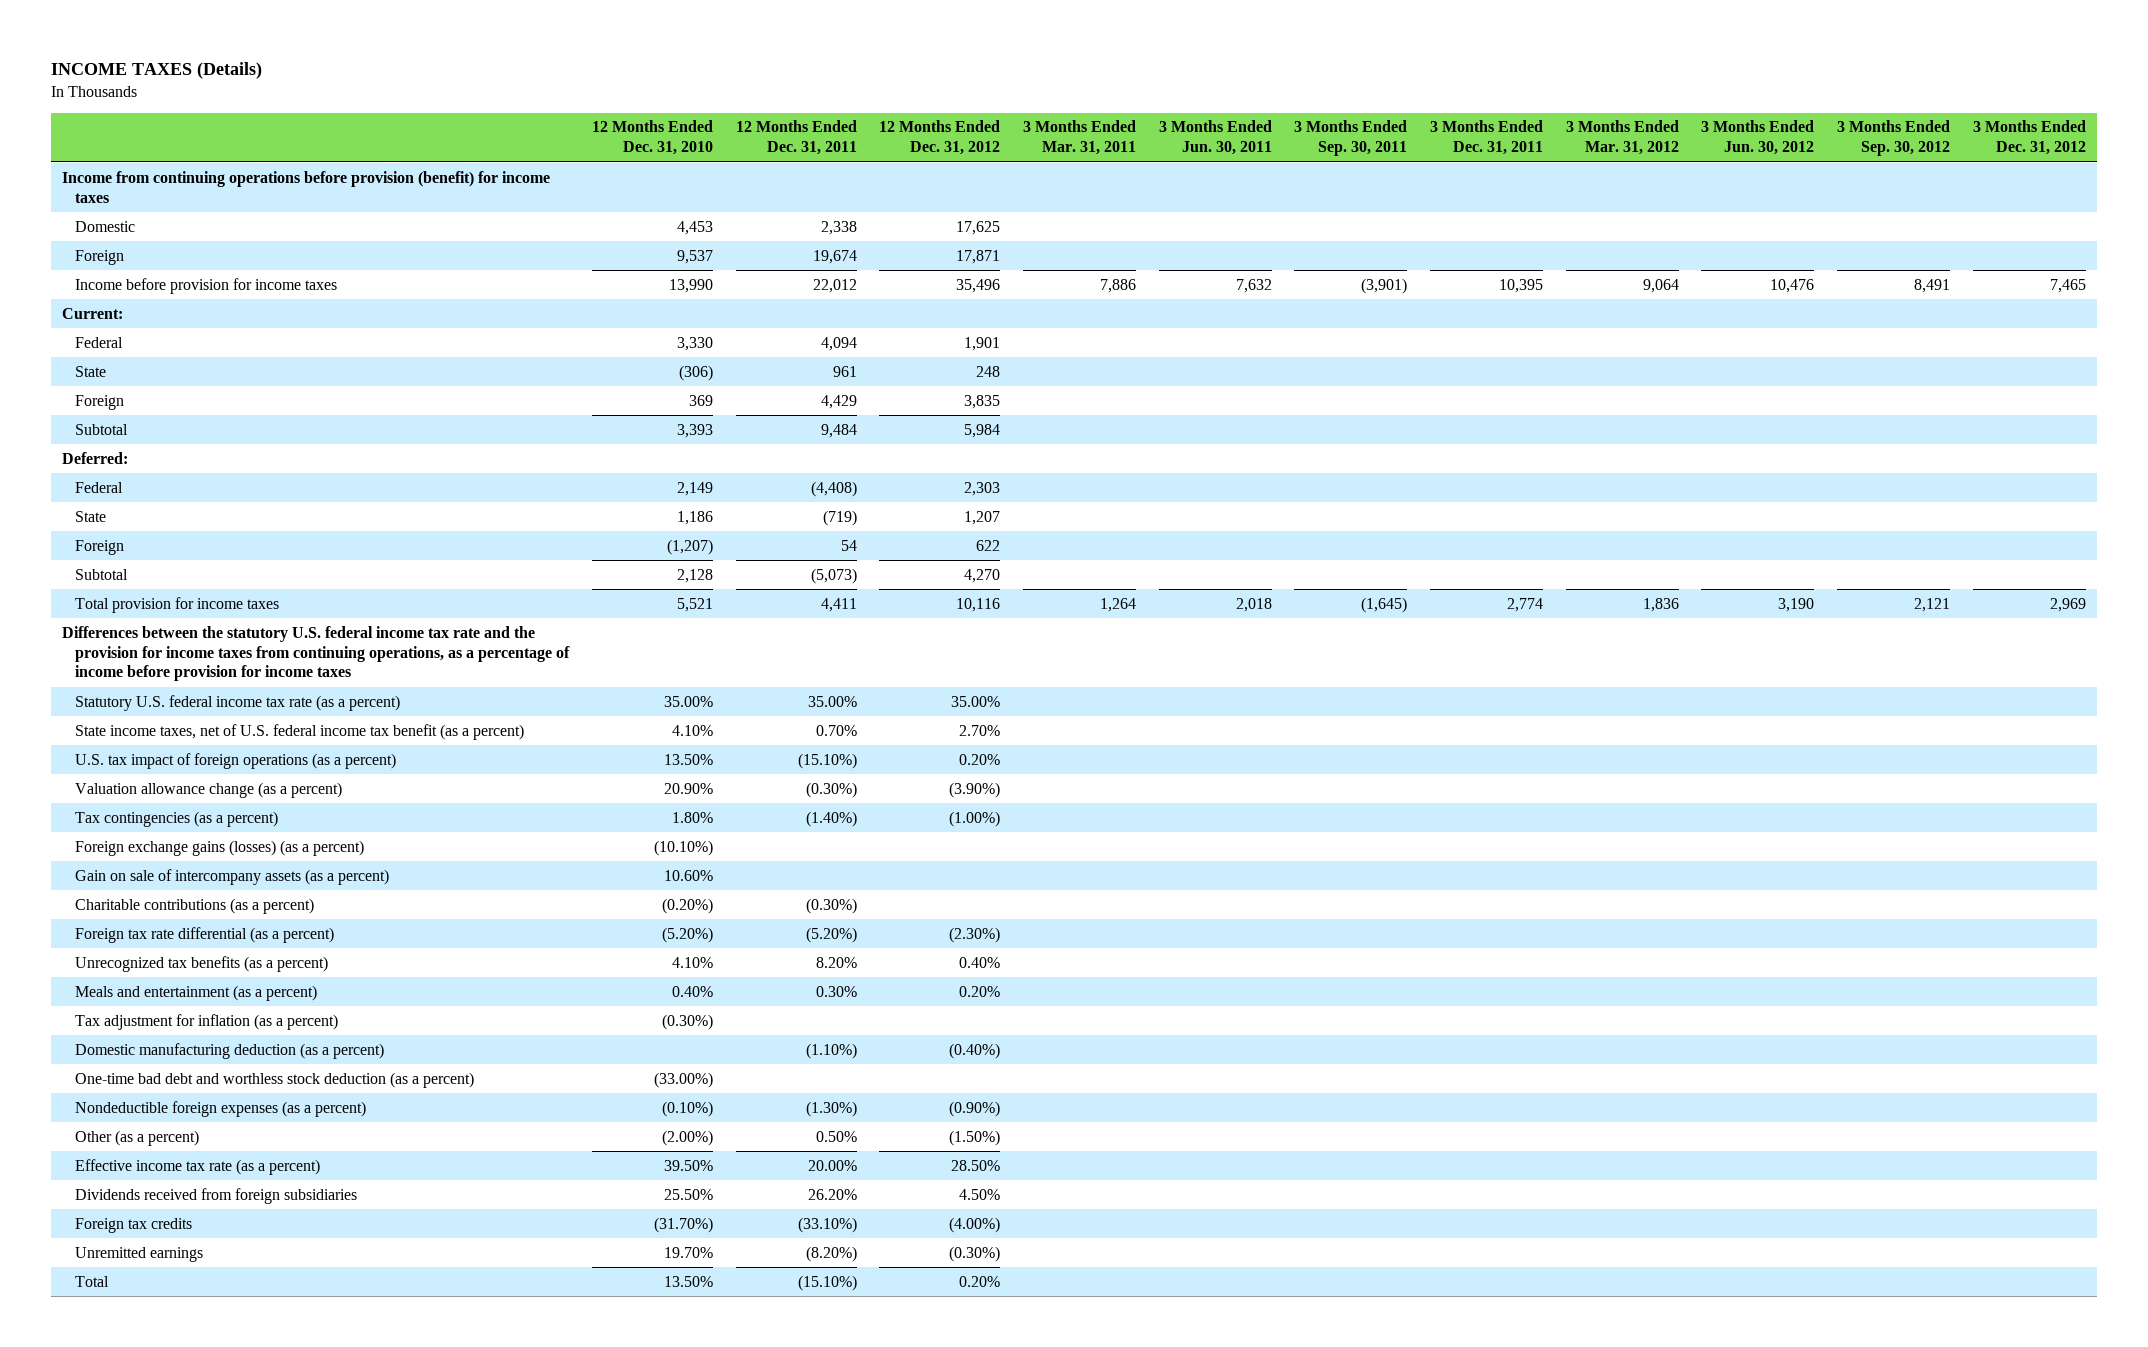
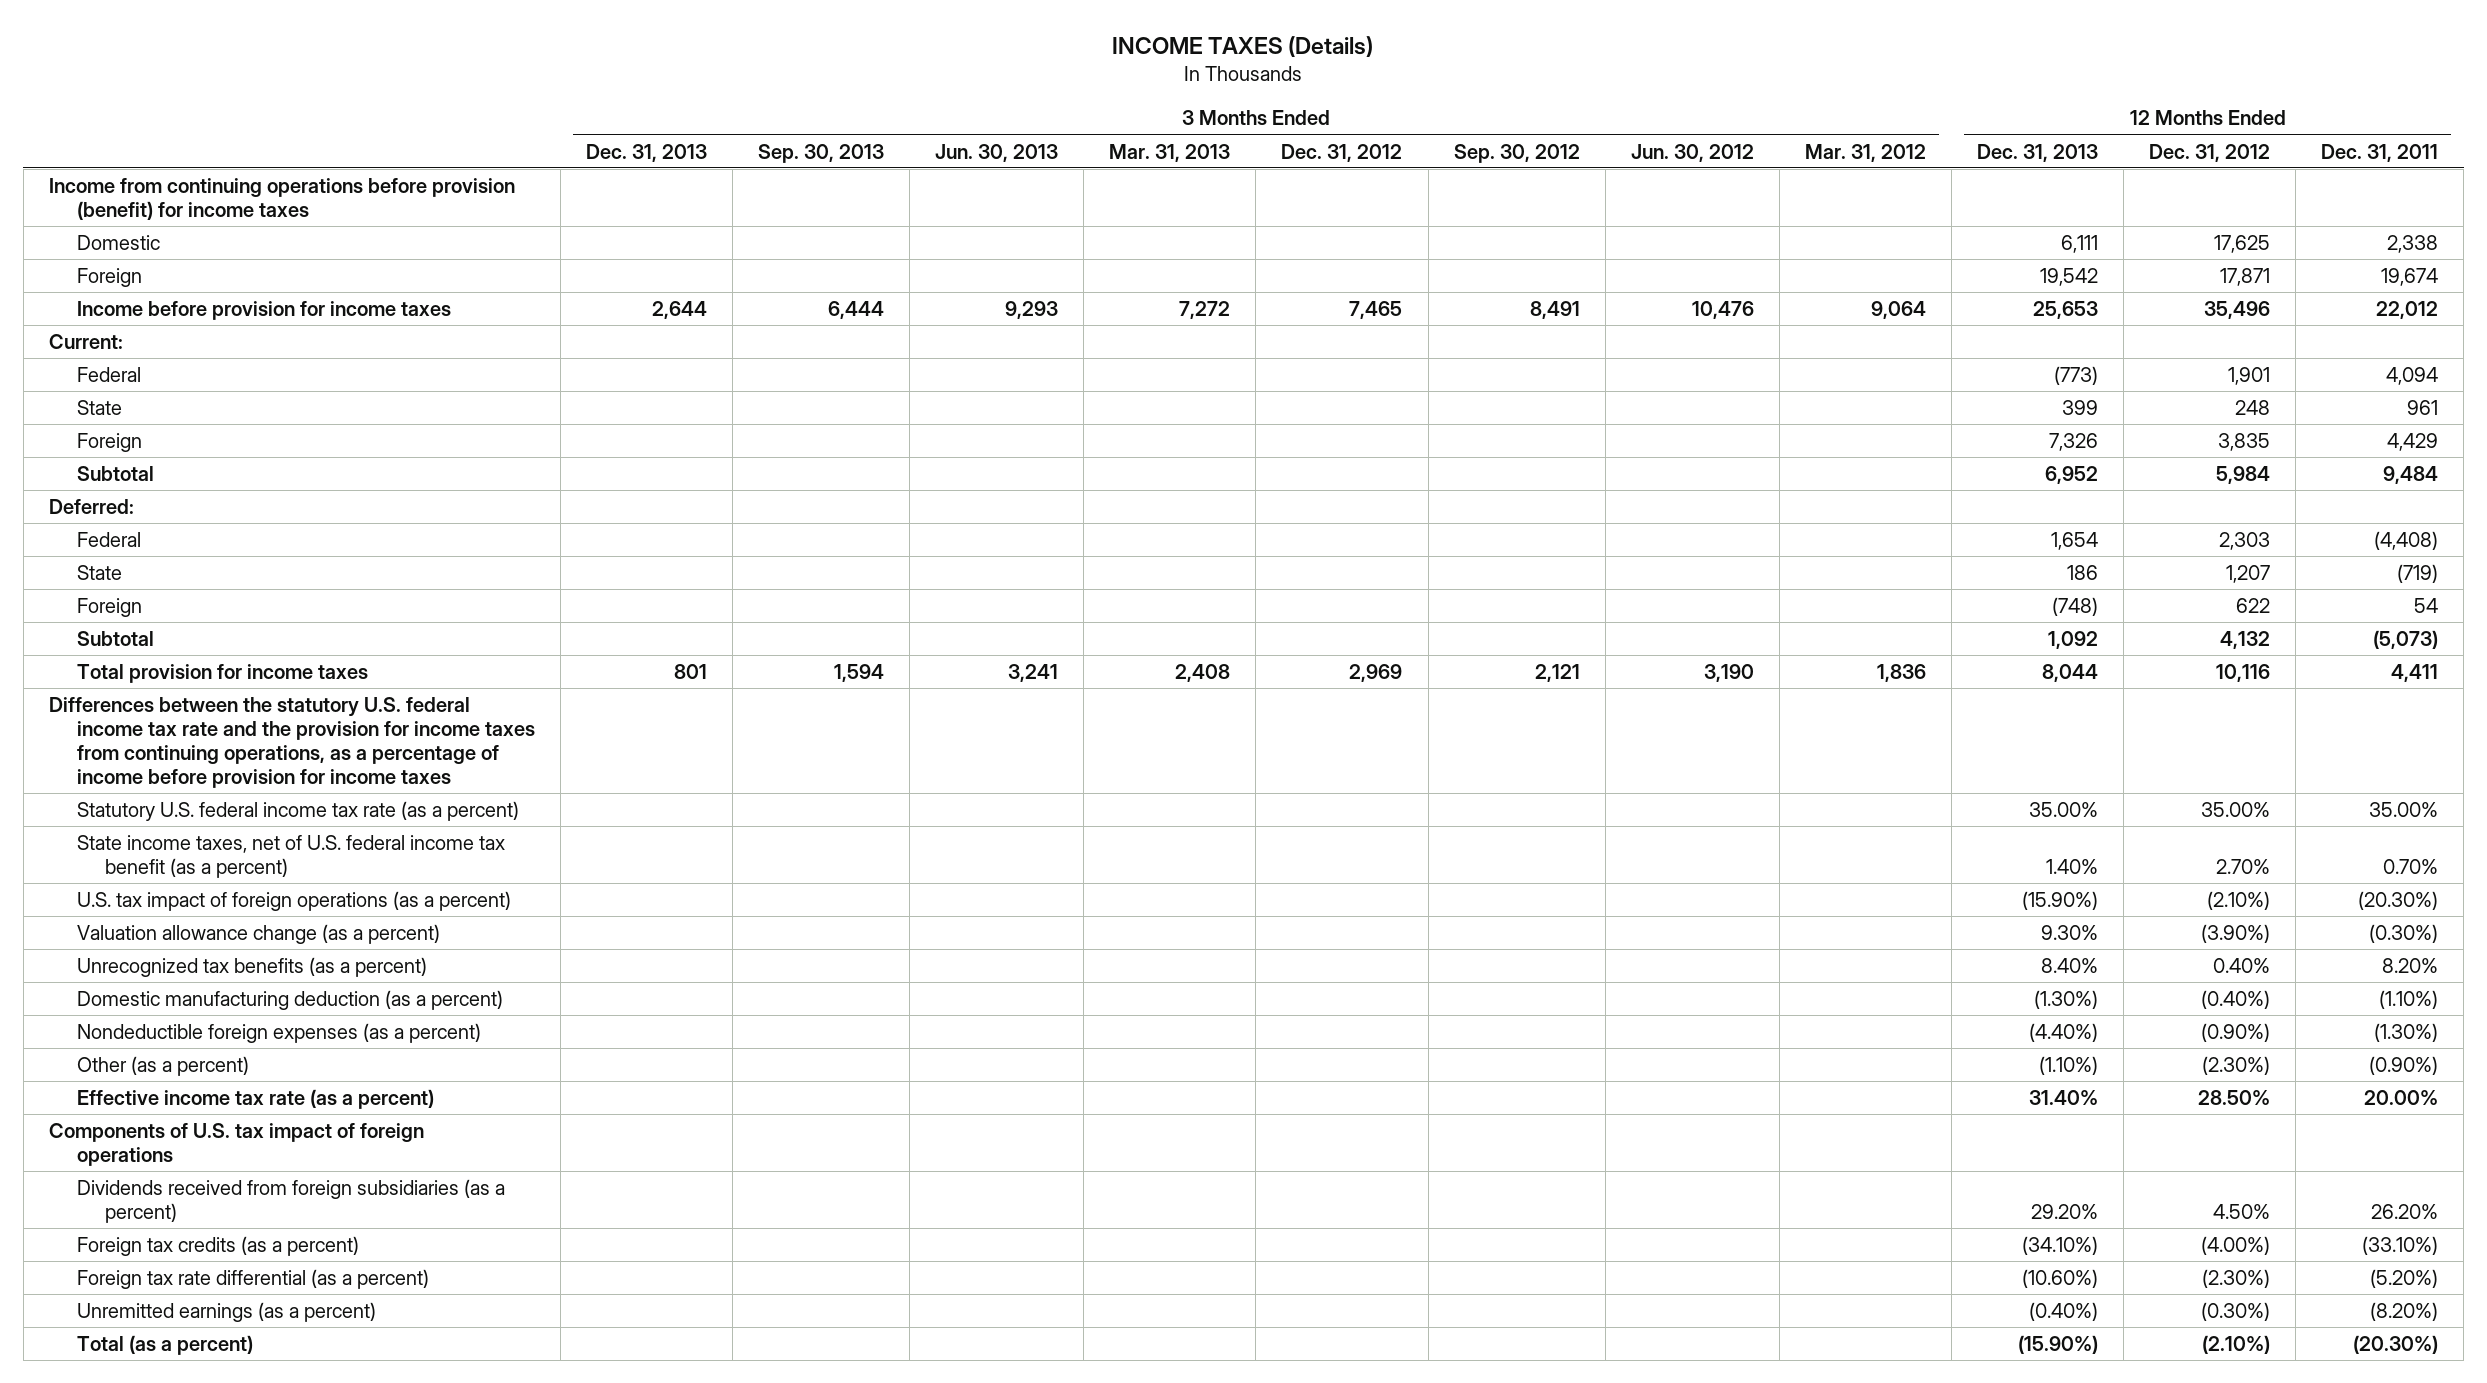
[591,120,713,156] 12 Months Ended Dec. 31, 2010 -> none
[1022,120,1136,156] 3 Months Ended Mar. 31, 2011 -> none
[1158,120,1272,156] 3 Months Ended Jun. 30, 2011 -> none
[1294,120,1408,157] 3 Months Ended Sep. 30, 2011 -> none
[1429,120,1543,156] 3 Months Ended Dec. 31, 2011 -> none
none -> [585,143,707,162] Dec. 31, 2013
none -> [758,143,885,163] Sep. 30, 2013
none -> [935,143,1059,162] Jun. 30, 2013
none -> [1109,143,1231,162] Mar. 31, 2013
none -> [1976,143,2098,162] Dec. 31, 2013
[964,568,1001,583] 4,270 -> [2220,630,2271,649] 4,132
[797,752,857,769] (15.10%) -> [2358,890,2439,910] (20.30%)
[959,753,1001,765] 0.20% -> [2207,890,2271,910] (2.10%)
[75,810,279,827] Tax contingencies (as a percent) -> none
[75,839,365,856] Foreign exchange gains (losses) (as a percent) -> none
[75,868,390,885] Gain on sale of intercompany assets (as a percent) -> none
[75,897,315,914] Charitable contributions (as a percent) -> none
[75,984,318,1001] Meals and entertainment (as a percent) -> none
[75,1013,339,1030] Tax adjustment for inflation (as a percent) -> none
[75,1071,475,1088] One-time bad debt and worthless stock deduction (as a percent) -> none
[815,1130,857,1142] 0.50% -> [2369,1055,2439,1075] (0.90%)
[949,1129,1001,1146] (1.50%) -> [2202,1055,2271,1075] (2.30%)
none -> [48,1122,424,1166] Components of U.S. tax impact of foreign operations
[75,1187,358,1204] Dividends received from foreign subsidiaries -> [76,1178,505,1223] Dividends received from foreign subsidiaries (as a percent)
[75,1217,193,1233] Foreign tax credits -> [76,1235,359,1256] Foreign tax credits (as a percent)
[75,926,335,943] Foreign tax rate differential (as a percent) -> [76,1268,429,1289] Foreign tax rate differential (as a percent)
[75,1246,204,1262] Unremitted earnings -> [76,1301,376,1322] Unremitted earnings (as a percent)
[75,1275,110,1287] Total -> [76,1334,253,1355] Total (as a percent)
[797,1274,857,1291] (15.10%) -> [2353,1334,2439,1354] (20.30%)
[959,1275,1001,1287] 0.20% -> [2202,1334,2271,1354] (2.10%)

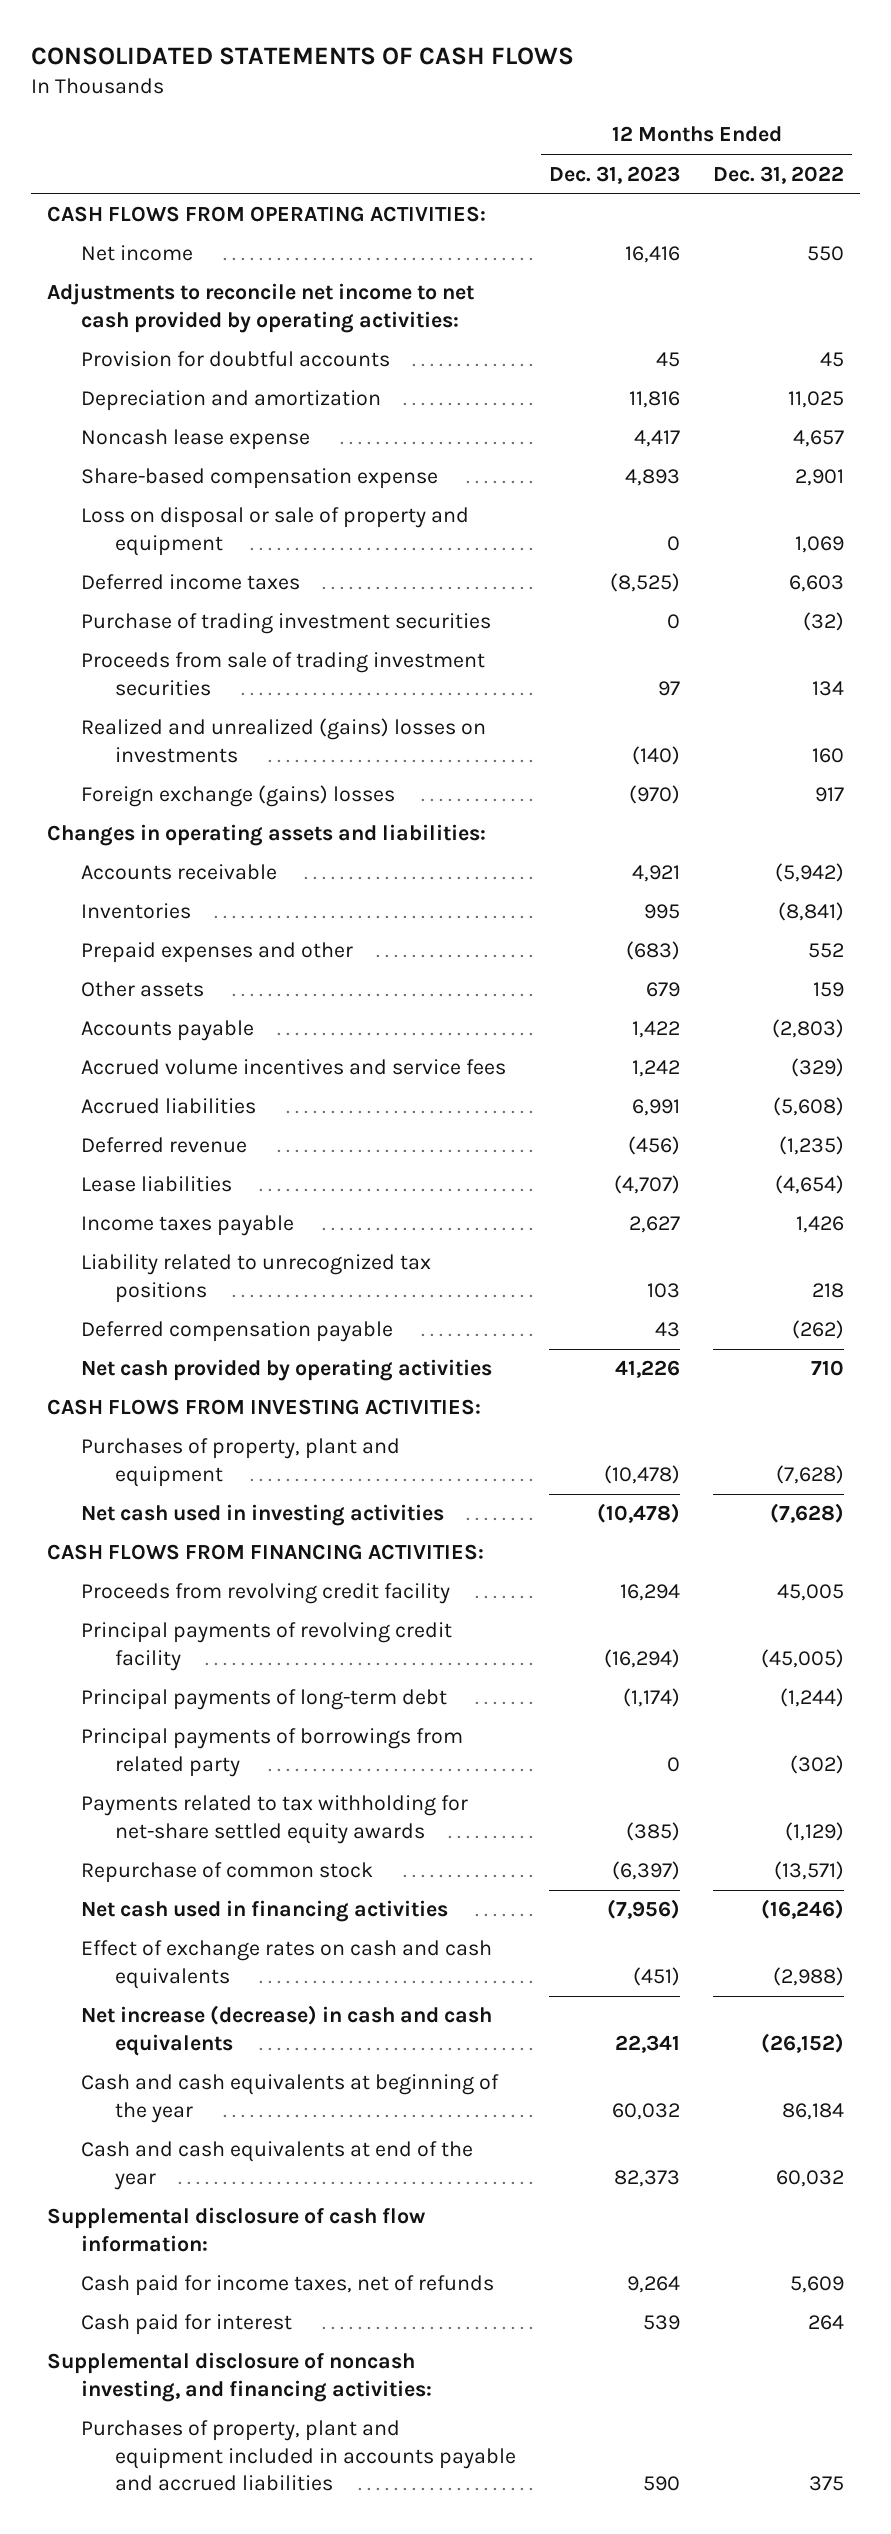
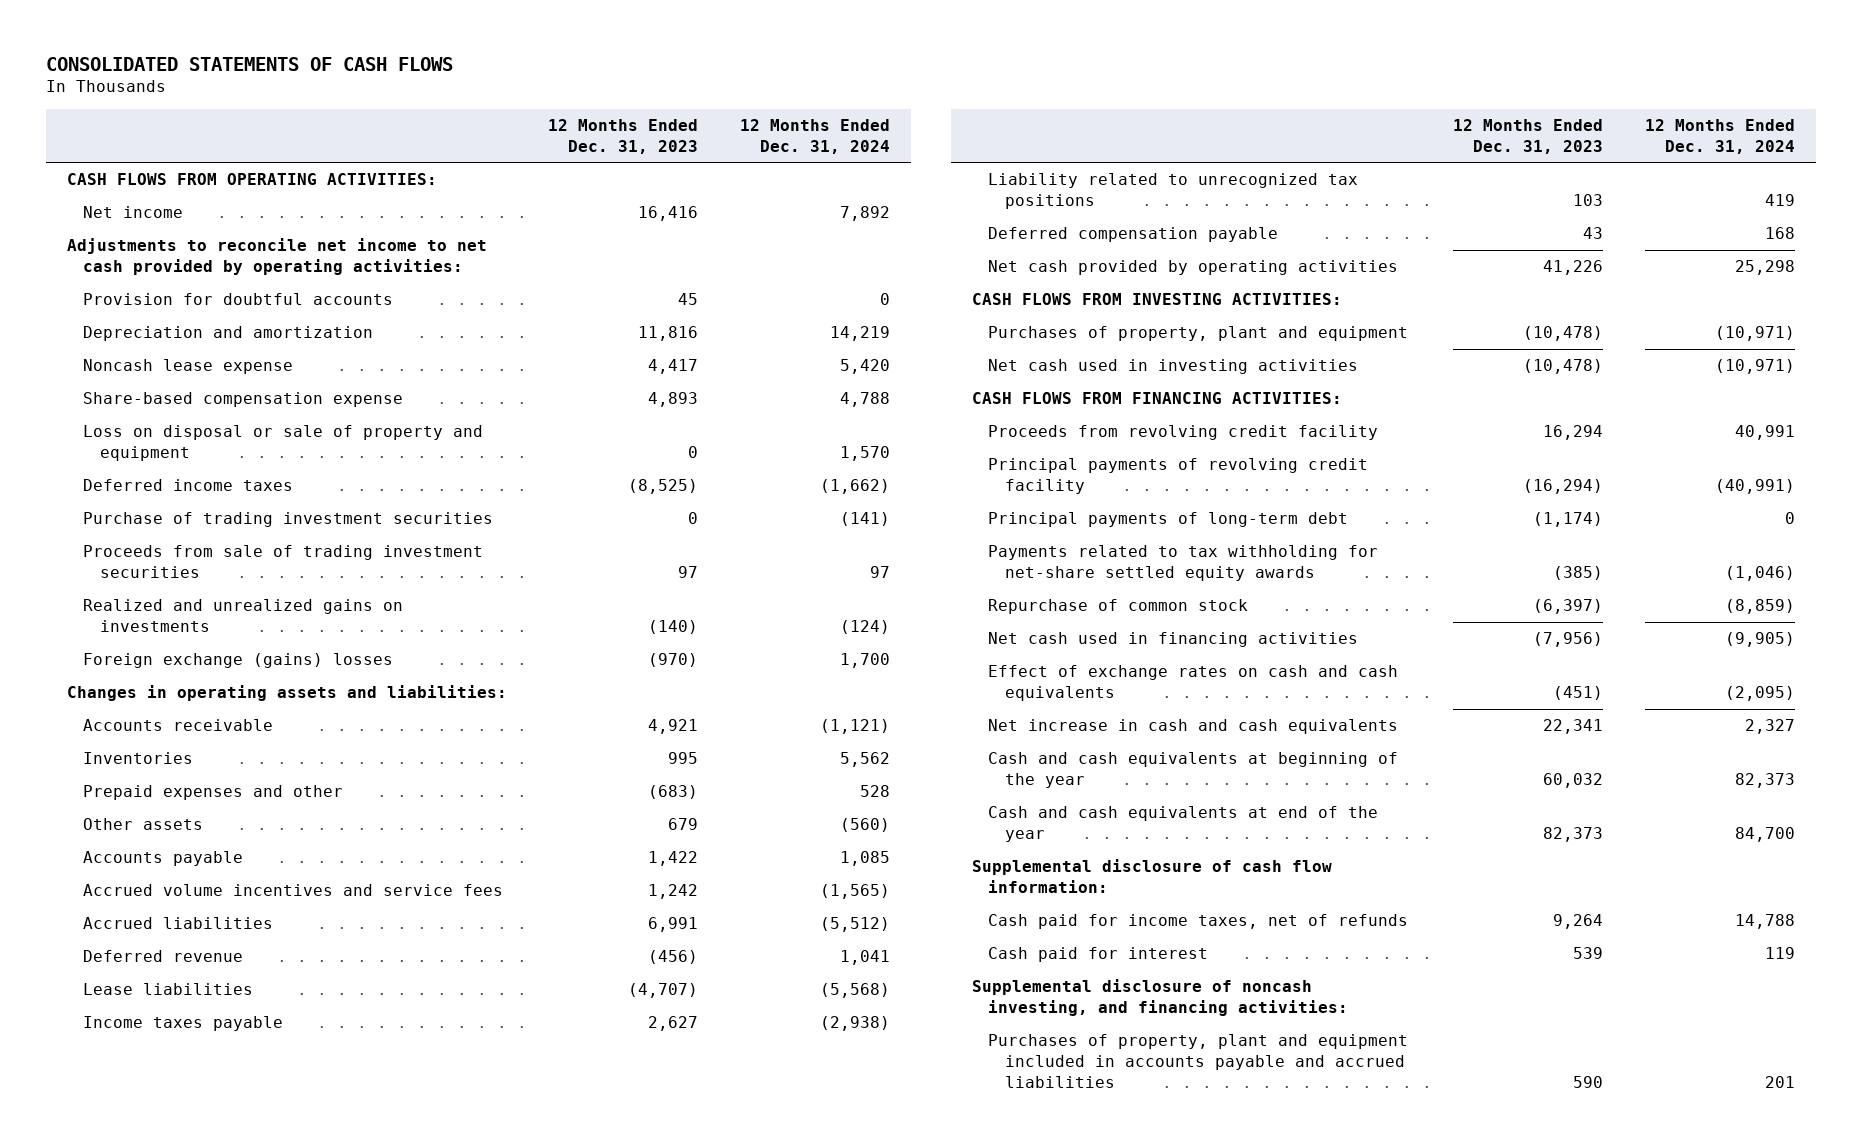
[712,165,844,184] Dec. 31, 2022 -> none
none -> [739,118,890,154] 12 Months Ended Dec. 31, 2024
[81,718,487,763] Realized and unrealized (gains) losses on investments -> [83,599,404,633] Realized and unrealized gains on investments
[81,1728,464,1777] Principal payments of borrowings from related party -> none
[81,2005,493,2056] Net increase (decrease) in cash and cash equivalents -> [988,719,1399,735] Net increase in cash and cash equivalents

